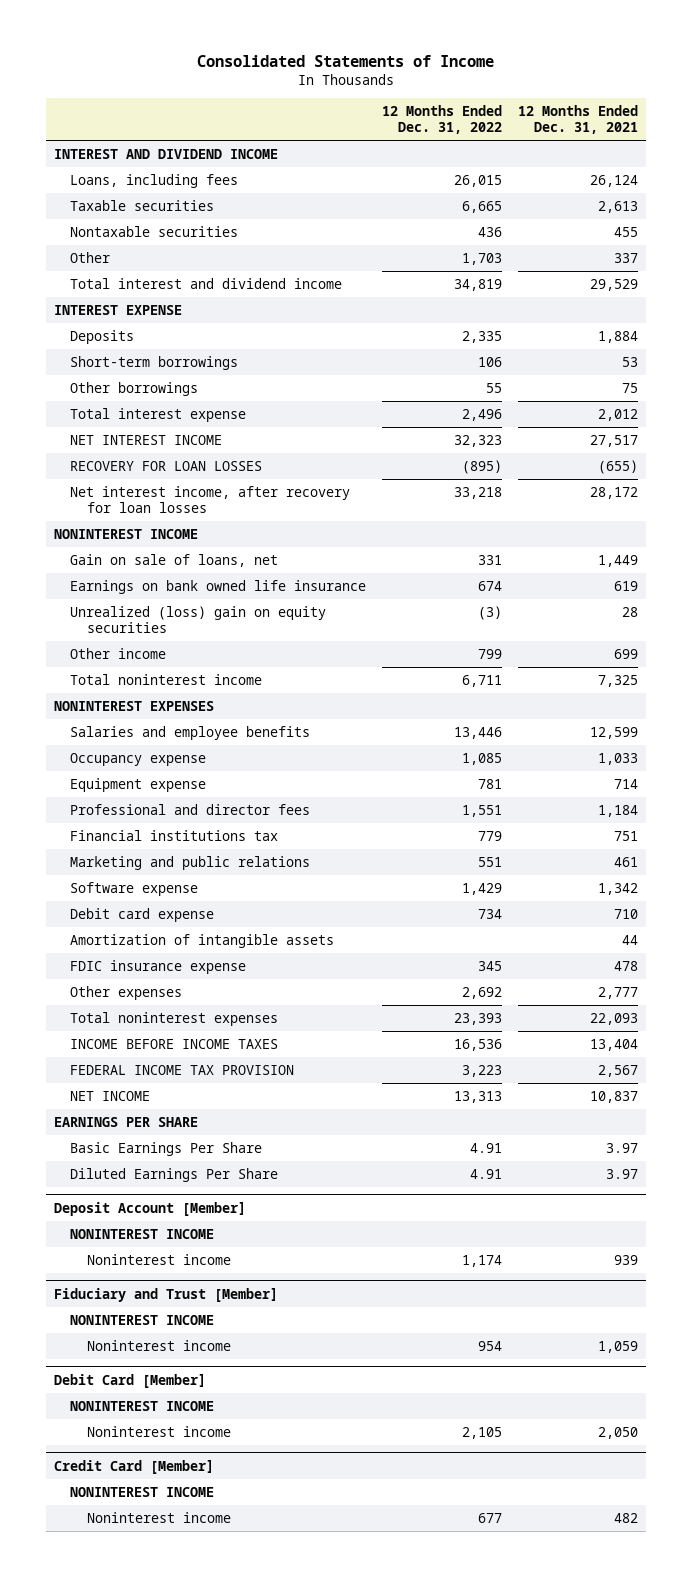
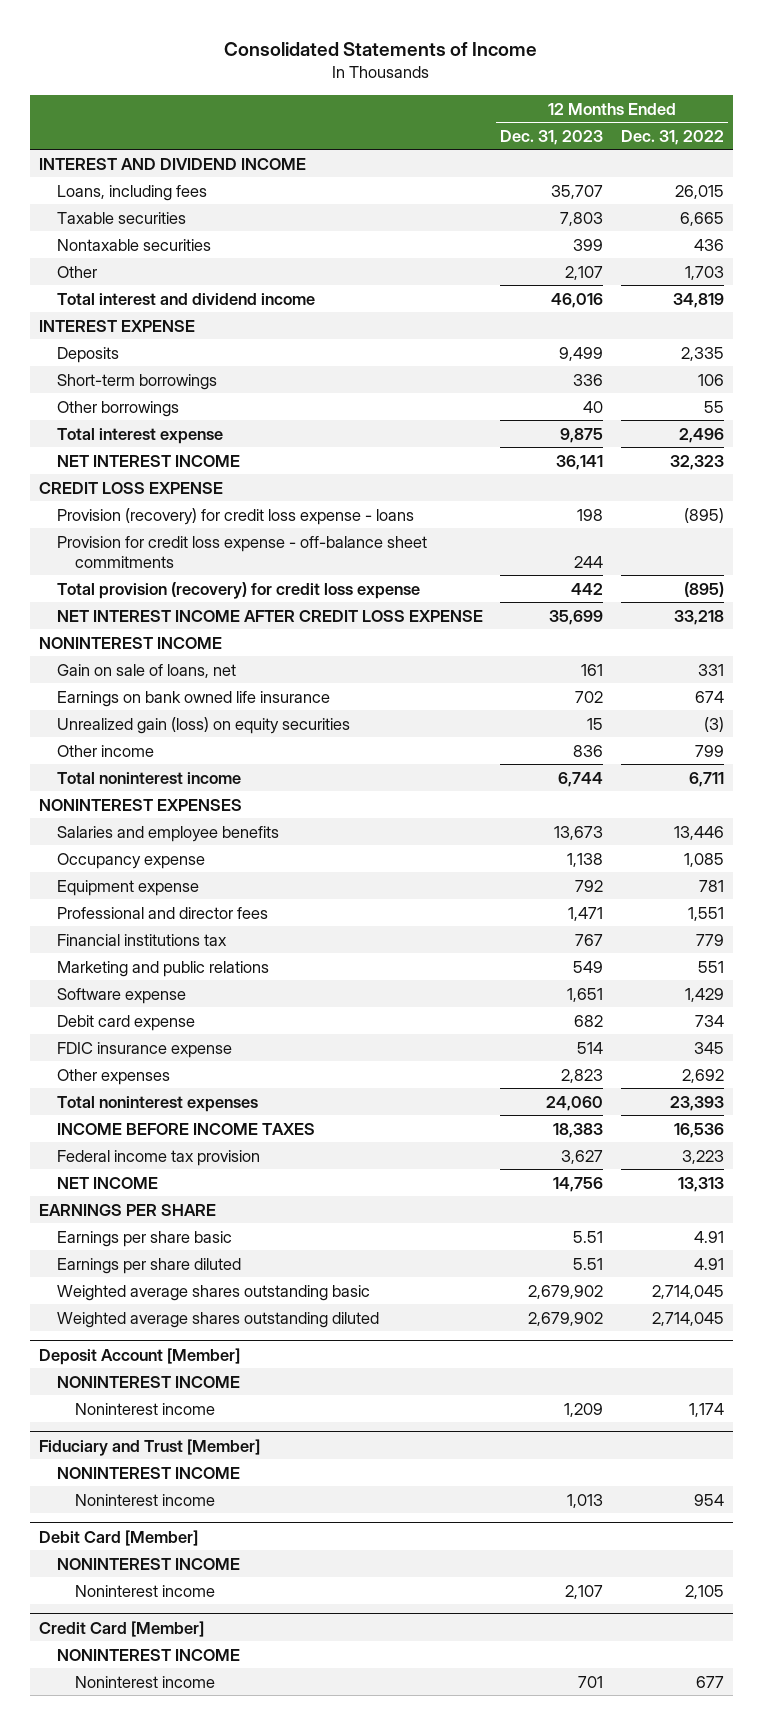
[517,105,638,135] 12 Months Ended Dec. 31, 2021 -> none
none -> [500,129,604,145] Dec. 31, 2023
none -> [38,481,223,494] CREDIT LOSS EXPENSE
[70,460,263,471] RECOVERY FOR LOAN LOSSES -> [56,507,414,525] Provision (recovery) for credit loss expense - loans
none -> [56,535,427,568] Provision for credit loss expense - off-balance sheet commitments
none -> [56,581,420,599] Total provision (recovery) for credit loss expense
[70,485,351,513] Net interest income, after recovery for loan losses -> [56,609,483,622] NET INTEREST INCOME AFTER CREDIT LOSS EXPENSE
[70,605,327,633] Unrealized (loss) gain on equity securities -> [56,716,350,734] Unrealized gain (loss) on equity securities
[70,933,335,948] Amortization of intangible assets -> none
[70,1064,295,1075] FEDERAL INCOME TAX PROVISION -> [56,1149,260,1166] Federal income tax provision
[70,1141,263,1156] Basic Earnings Per Share -> [56,1230,232,1247] Earnings per share basic
[70,1167,279,1182] Diluted Earnings Per Share -> [56,1257,241,1274] Earnings per share diluted
none -> [56,1284,370,1301] Weighted average shares outstanding basic
none -> [56,1311,379,1328] Weighted average shares outstanding diluted

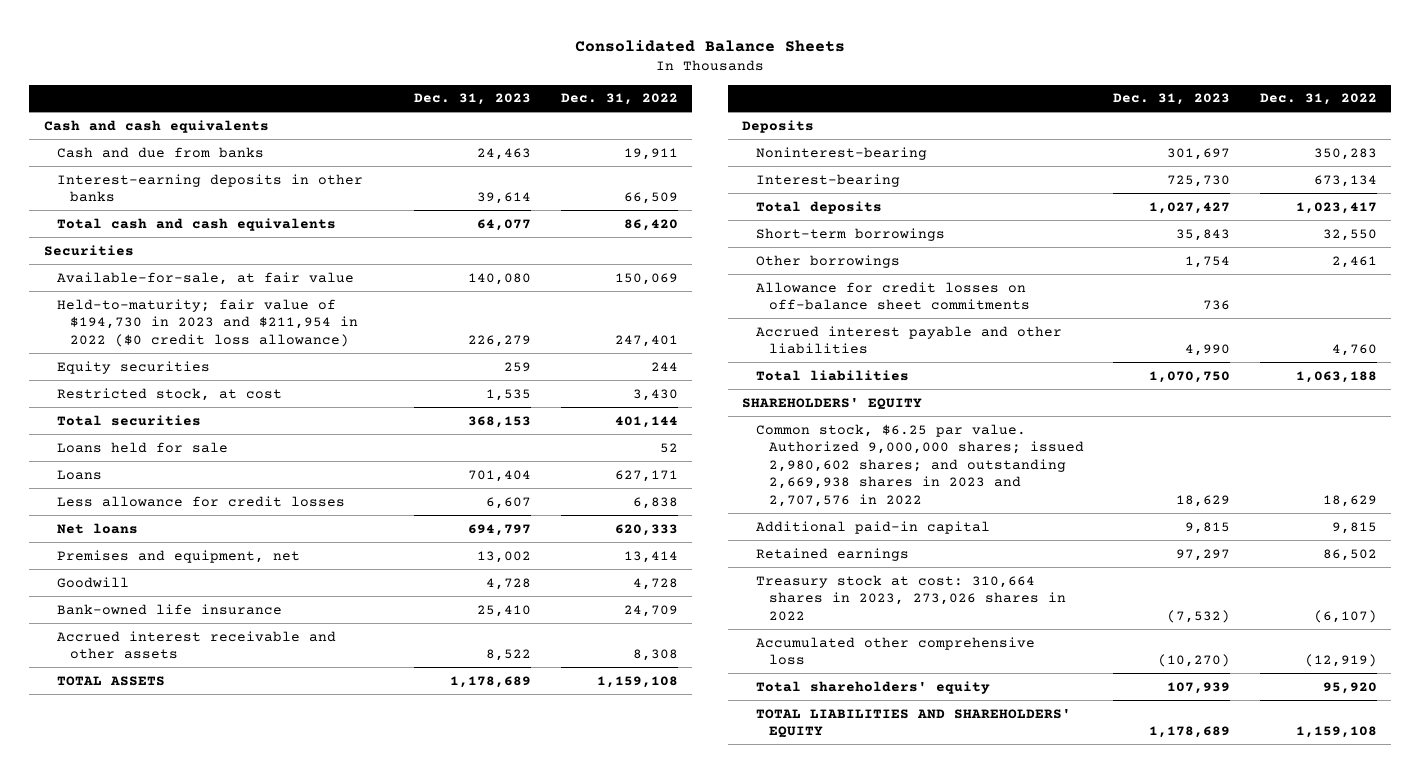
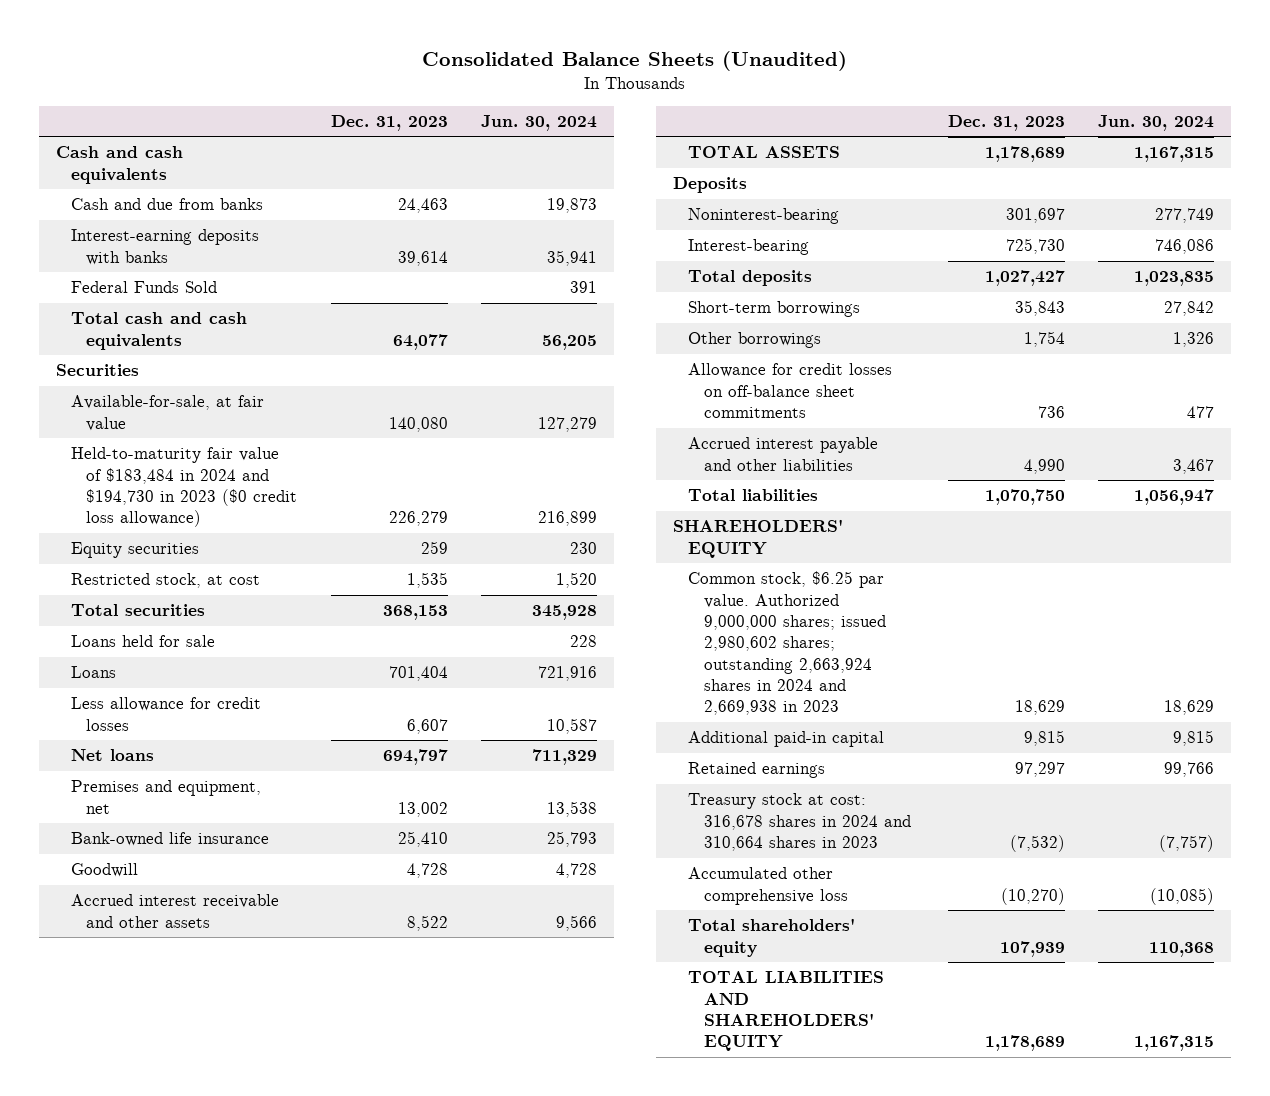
[575,40,846,53] Consolidated Balance Sheets -> [421,50,847,71] Consolidated Balance Sheets (Unaudited)
[560,93,678,106] Dec. 31, 2022 -> none
none -> [481,114,598,131] Jun. 30, 2024
[56,173,363,203] Interest-earning deposits in other banks -> [71,229,260,265] Interest-earning deposits with banks
none -> [71,281,218,294] Federal Funds Sold
[56,298,359,347] Held-to-maturity; fair value of $194,730 in 2023 and $211,954 in 2022 ($0 credit loss allowance) -> [71,447,298,528] Held-to-maturity fair value of $183,484 in 2024 and $194,730 in 2023 ($0 credit loss allowance)
[56,576,129,588] Goodwill -> [71,863,139,878] Goodwill
[755,423,1085,507] Common stock, $6.25 par value. Authorized 9,000,000 shares; issued 2,980,602 shares; and outstanding 2,669,938 shares in 2023 and 2,707,576 in 2022 -> [688,571,886,716] Common stock, $6.25 par value. Authorized 9,000,000 shares; issued 2,980,602 shares; outstanding 2,663,924 shares in 2024 and 2,669,938 in 2023
[755,574,1067,621] Treasury stock at cost: 310,664 shares in 2023, 273,026 shares in 2022 -> [688,793,911,851] Treasury stock at cost: 316,678 shares in 2024 and 310,664 shares in 2023

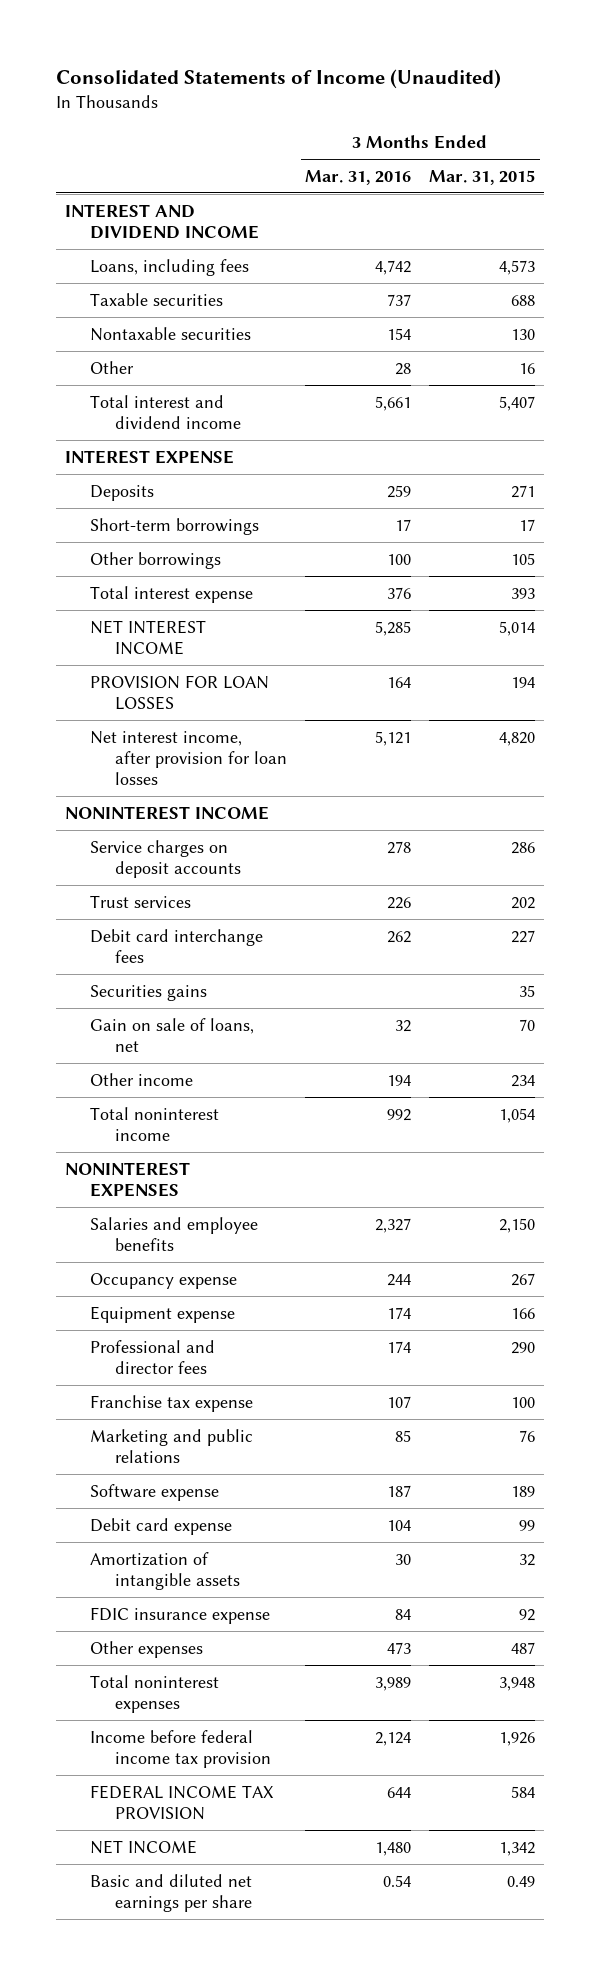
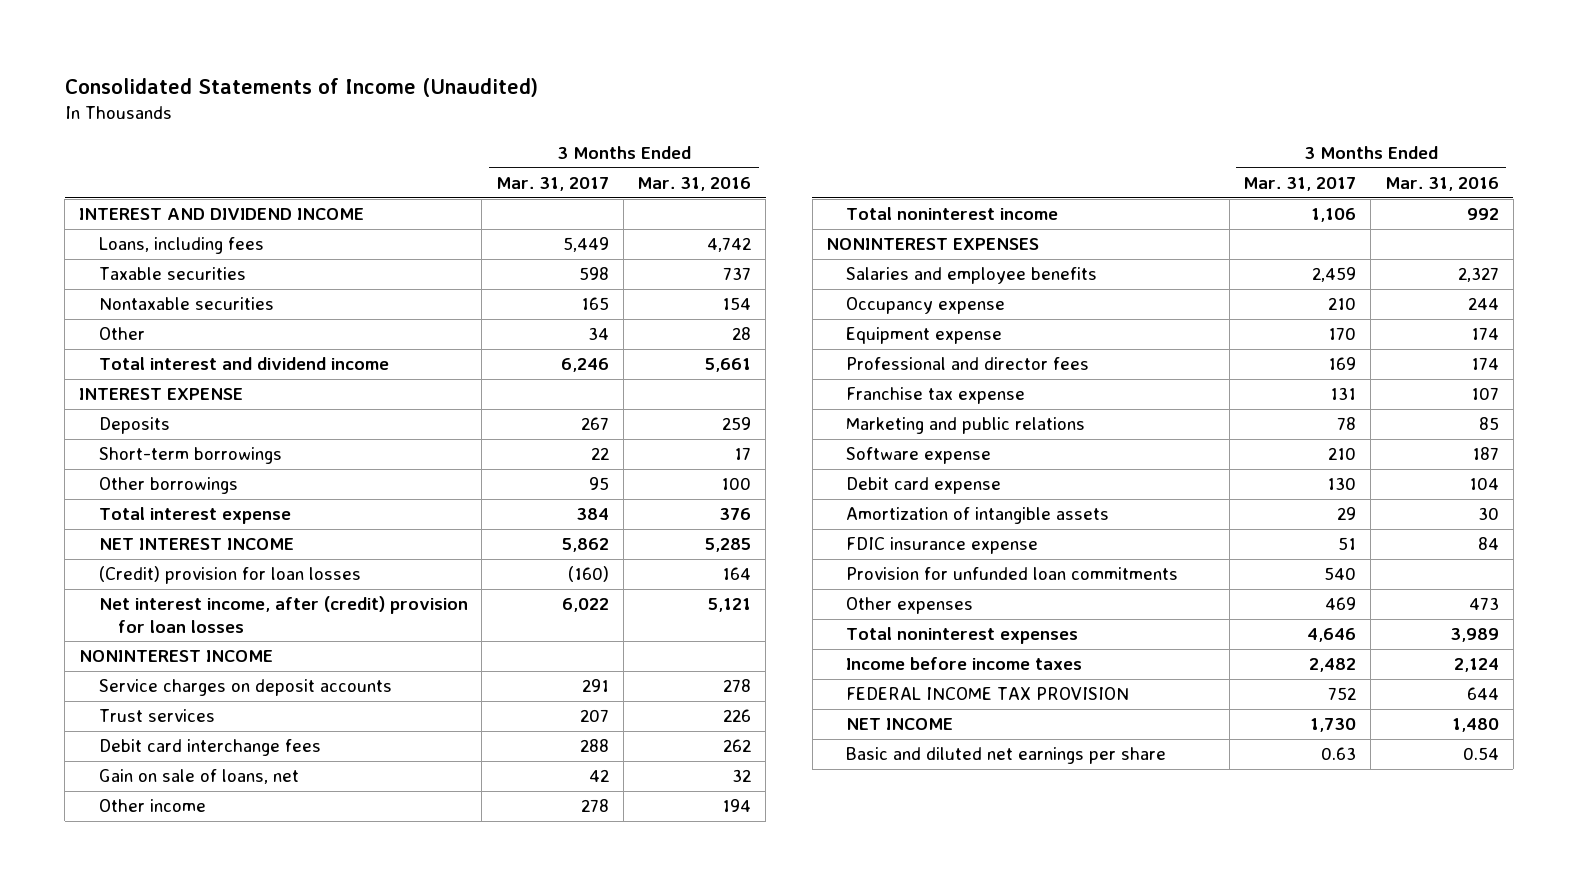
[429,169,536,185] Mar. 31, 2015 -> none
none -> [495,176,609,191] Mar. 31, 2017
[90,674,270,710] PROVISION FOR LOAN LOSSES -> [98,566,361,585] (Credit) provision for loan losses
[90,730,288,785] Net interest income, after provision for loan losses -> [98,596,468,633] Net interest income, after (credit) provision for loan losses
[90,984,208,1001] Securities gains -> none
none -> [845,567,1178,581] Provision for unfunded loan commitments
[90,1729,272,1768] Income before federal income tax provision -> [845,657,1082,671] Income before income taxes

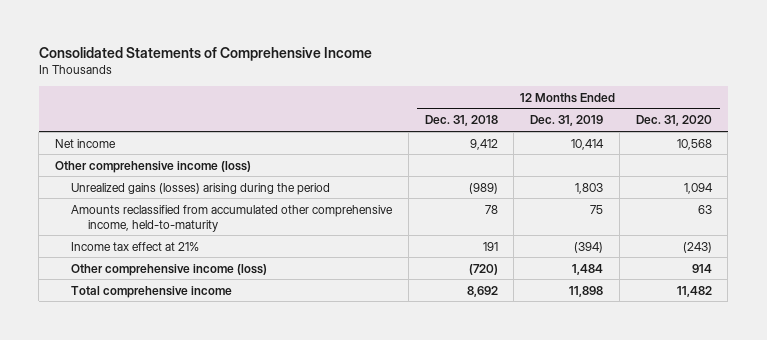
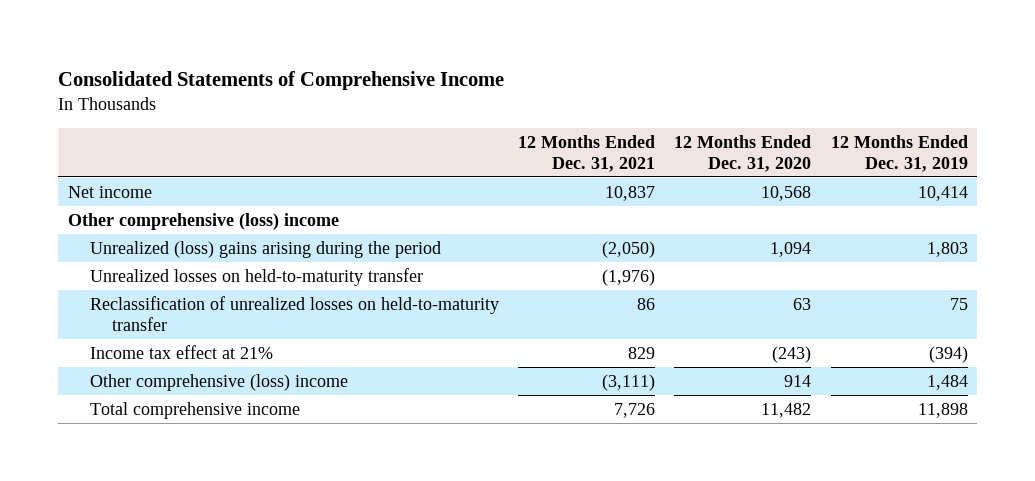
[424,115,498,127] Dec. 31, 2018 -> none
none -> [518,134,656,172] 12 Months Ended Dec. 31, 2021
[54,160,251,173] Other comprehensive income (loss) -> [67,212,339,230] Other comprehensive (loss) income
[71,182,331,195] Unrealized gains (losses) arising during the period -> [89,240,441,258] Unrealized (loss) gains arising during the period
none -> [89,267,423,286] Unrealized losses on held-to-maturity transfer
[71,204,394,232] Amounts reclassified from accumulated other comprehensive income, held-to-maturity -> [89,295,499,331] Reclassification of unrealized losses on held-to-maturity transfer
[71,263,268,276] Other comprehensive income (loss) -> [89,373,348,391] Other comprehensive (loss) income

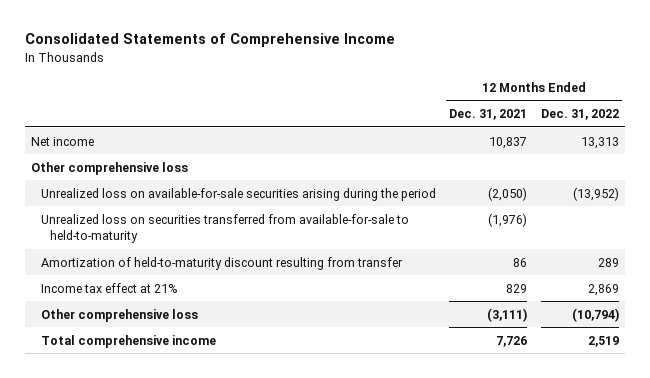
[674,134,812,172] 12 Months Ended Dec. 31, 2020 -> none
[830,134,968,172] 12 Months Ended Dec. 31, 2019 -> none
none -> [540,109,619,121] Dec. 31, 2022
[67,212,339,230] Other comprehensive (loss) income -> [31,161,189,175] Other comprehensive loss
[89,240,441,258] Unrealized (loss) gains arising during the period -> [40,187,436,201] Unrealized loss on available-for-sale securities arising during the period
[89,267,423,286] Unrealized losses on held-to-maturity transfer -> [40,213,409,244] Unrealized loss on securities transferred from available-for-sale to held-to-maturity
[89,295,499,331] Reclassification of unrealized losses on held-to-maturity transfer -> [40,256,403,270] Amortization of held-to-maturity discount resulting from transfer
[89,373,348,391] Other comprehensive (loss) income -> [40,308,198,322] Other comprehensive loss

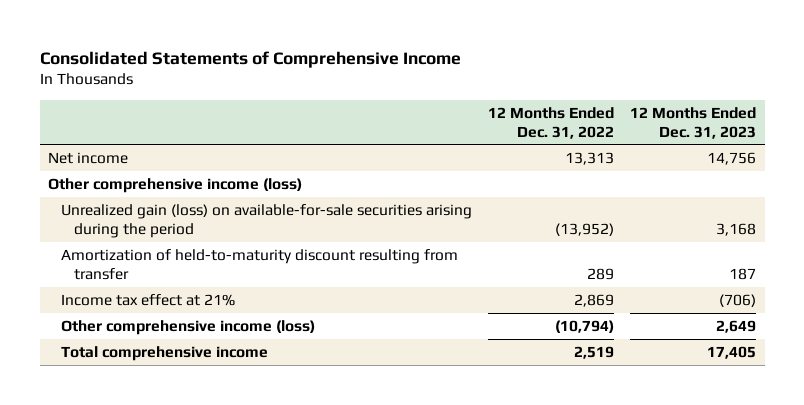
[449,109,528,121] Dec. 31, 2021 -> none
none -> [630,106,757,139] 12 Months Ended Dec. 31, 2023
[40,213,409,244] Unrealized loss on securities transferred from available-for-sale to held-to-maturity -> none
[31,161,189,175] Other comprehensive loss -> [47,177,302,193] Other comprehensive income (loss)
[40,187,436,201] Unrealized loss on available-for-sale securities arising during the period -> [61,203,473,238] Unrealized gain (loss) on available-for-sale securities arising during the period
[40,308,198,322] Other comprehensive loss -> [61,319,316,335] Other comprehensive income (loss)

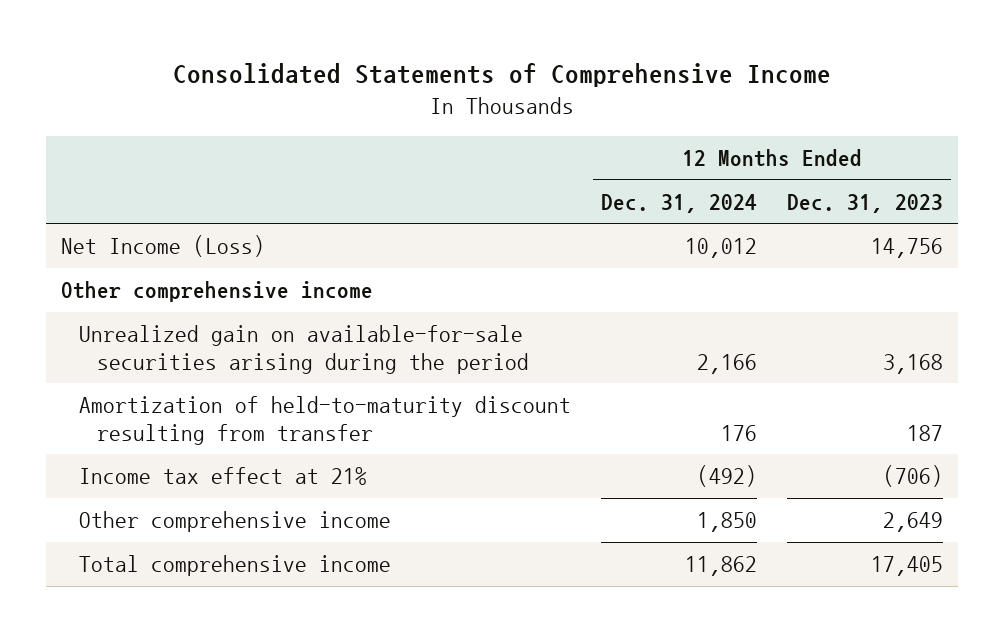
[488,106,615,139] 12 Months Ended Dec. 31, 2022 -> none
none -> [600,194,757,214] Dec. 31, 2024
[47,151,128,164] Net income -> [60,235,265,258] Net Income (Loss)
[47,177,302,193] Other comprehensive income (loss) -> [60,281,373,303] Other comprehensive income
[61,203,473,238] Unrealized gain (loss) on available-for-sale securities arising during the period -> [78,325,529,374] Unrealized gain on available-for-sale securities arising during the period
[61,319,316,335] Other comprehensive income (loss) -> [78,511,391,533] Other comprehensive income

